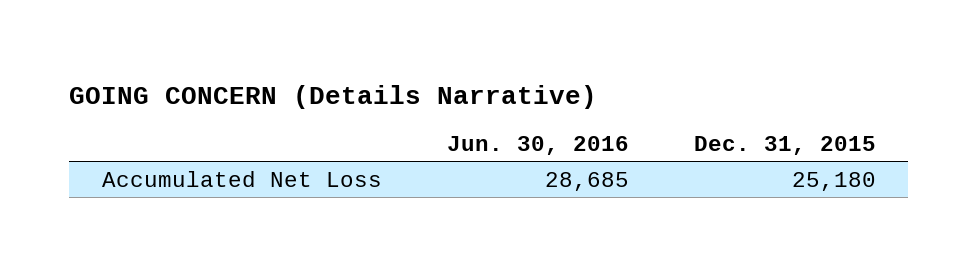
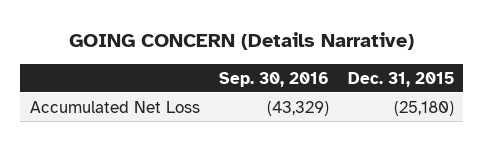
[446,136,629,156] Jun. 30, 2016 -> none
none -> [218,71,329,87] Sep. 30, 2016
[791,171,876,191] 25,180 -> [393,100,454,116] (25,180)

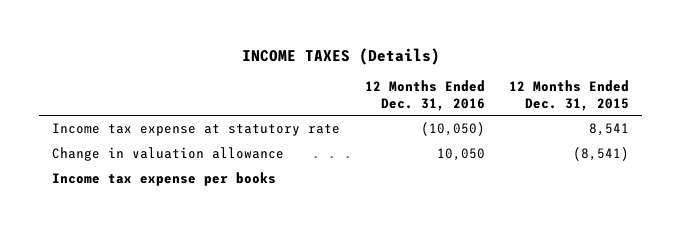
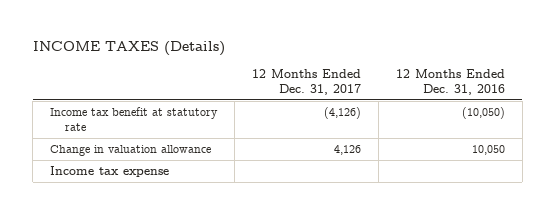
[509,80,630,111] 12 Months Ended Dec. 31, 2015 -> none
none -> [251,68,361,95] 12 Months Ended Dec. 31, 2017
[51,123,340,137] Income tax expense at statutory rate -> [50,107,219,132] Income tax benefit at statutory rate
[51,172,276,187] Income tax expense per books -> [50,166,170,178] Income tax expense

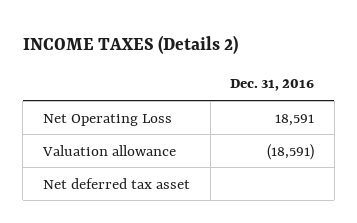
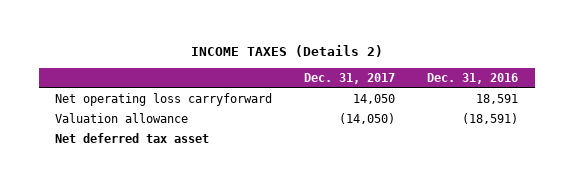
none -> [304,73,396,85] Dec. 31, 2017
[43,113,173,126] Net Operating Loss -> [54,93,272,107] Net operating loss carryforward

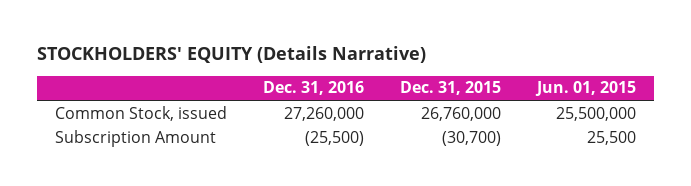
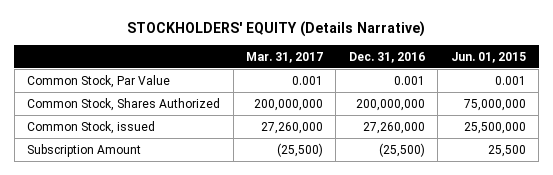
[400,81,502,96] Dec. 31, 2015 -> none
none -> [246,51,324,63] Mar. 31, 2017
none -> [27,74,171,88] Common Stock, Par Value
none -> [27,97,221,111] Common Stock, Shares Authorized

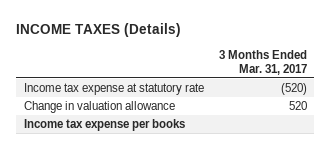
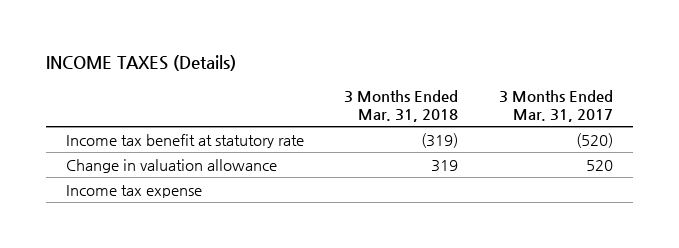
none -> [344,89,459,122] 3 Months Ended Mar. 31, 2018
[23,83,204,96] Income tax expense at statutory rate -> [65,133,304,148] Income tax benefit at statutory rate
[23,119,185,132] Income tax expense per books -> [65,184,202,198] Income tax expense

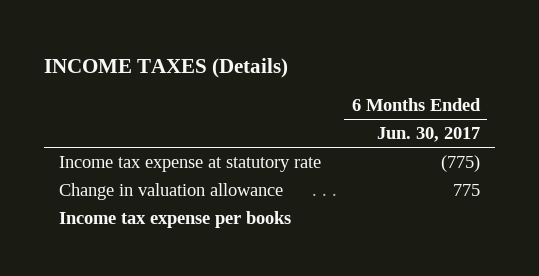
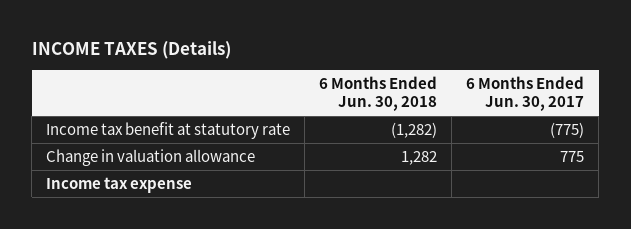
none -> [319,75,438,112] 6 Months Ended Jun. 30, 2018
[59,155,322,172] Income tax expense at statutory rate -> [46,121,291,139] Income tax benefit at statutory rate
[59,210,292,228] Income tax expense per books -> [46,176,193,193] Income tax expense

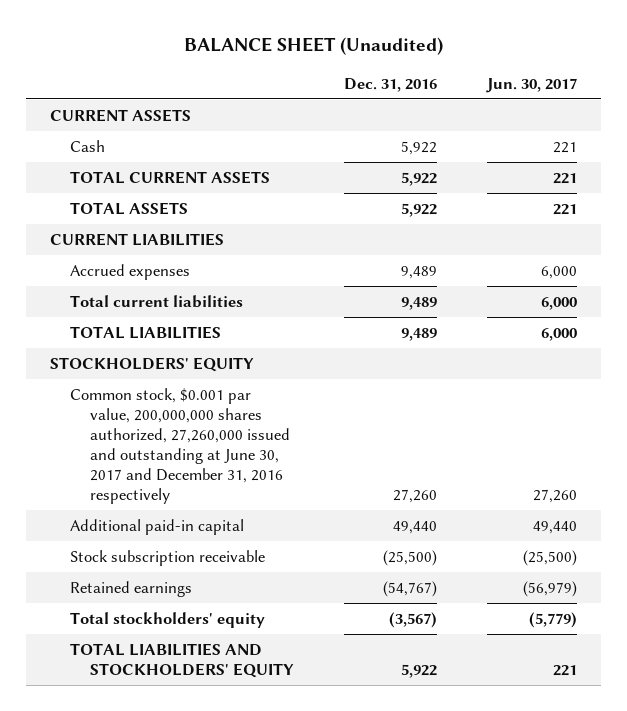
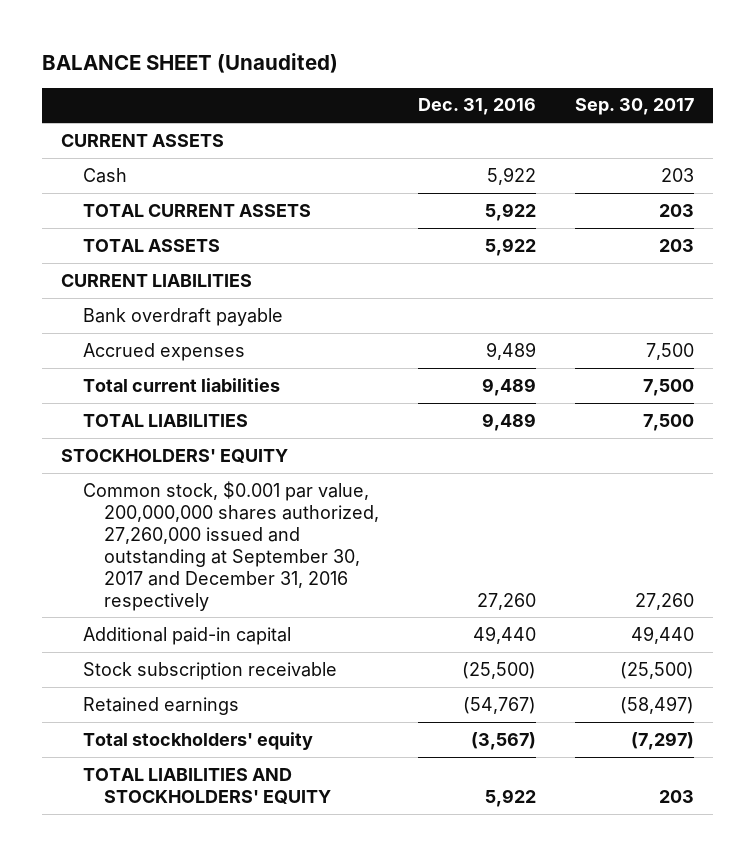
[485,77,577,93] Jun. 30, 2017 -> none
none -> [574,98,694,116] Sep. 30, 2017
none -> [82,307,283,326] Bank overdraft payable
[70,387,291,504] Common stock, $0.001 par value, 200,000,000 shares authorized, 27,260,000 issued and outstanding at June 30, 2017 and December 31, 2016 respectively -> [82,480,380,611] Common stock, $0.001 par value, 200,000,000 shares authorized, 27,260,000 issued and outstanding at September 30, 2017 and December 31, 2016 respectively

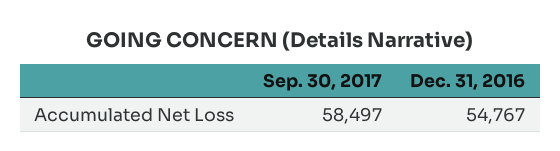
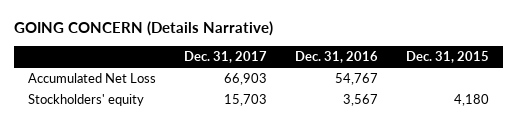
[262,72,382,91] Sep. 30, 2017 -> none
none -> [183,51,267,64] Dec. 31, 2017
none -> [406,51,490,64] Dec. 31, 2015
none -> [27,94,144,107] Stockholders' equity

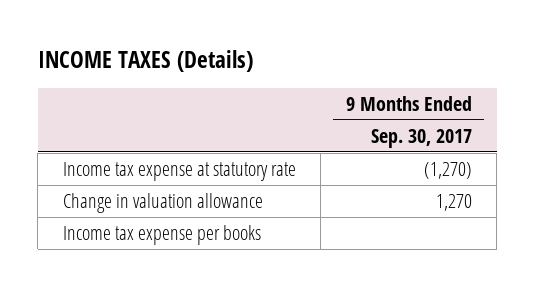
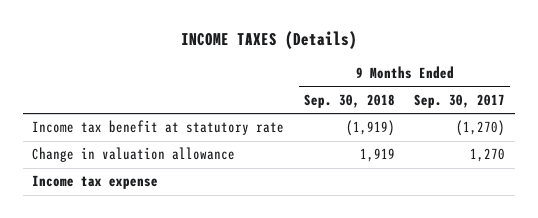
none -> [303,93,395,108] Sep. 30, 2018
[62,161,296,181] Income tax expense at statutory rate -> [32,120,285,136] Income tax benefit at statutory rate
[62,224,261,245] Income tax expense per books -> [32,175,159,190] Income tax expense

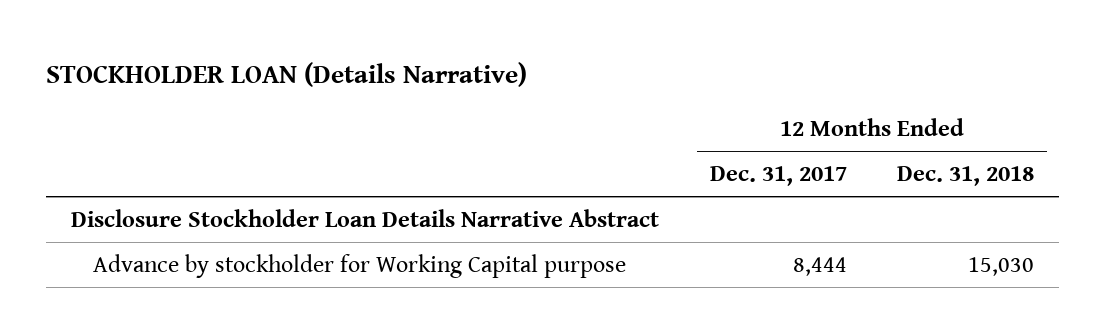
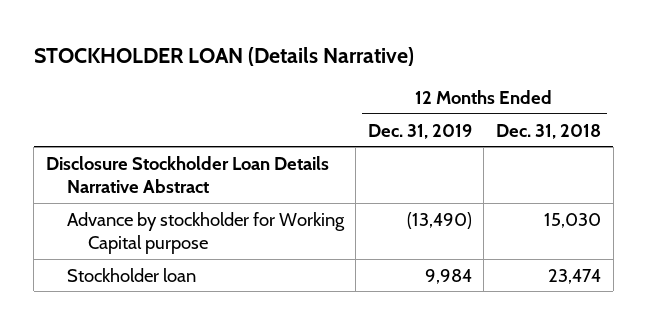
[709,166,847,187] Dec. 31, 2017 -> none
none -> [367,123,472,139] Dec. 31, 2019
none -> [66,267,196,282] Stockholder loan

